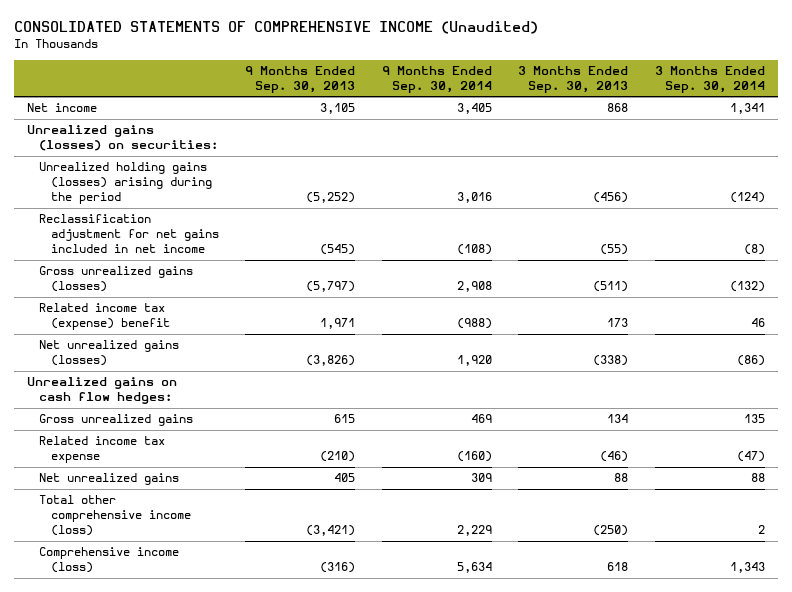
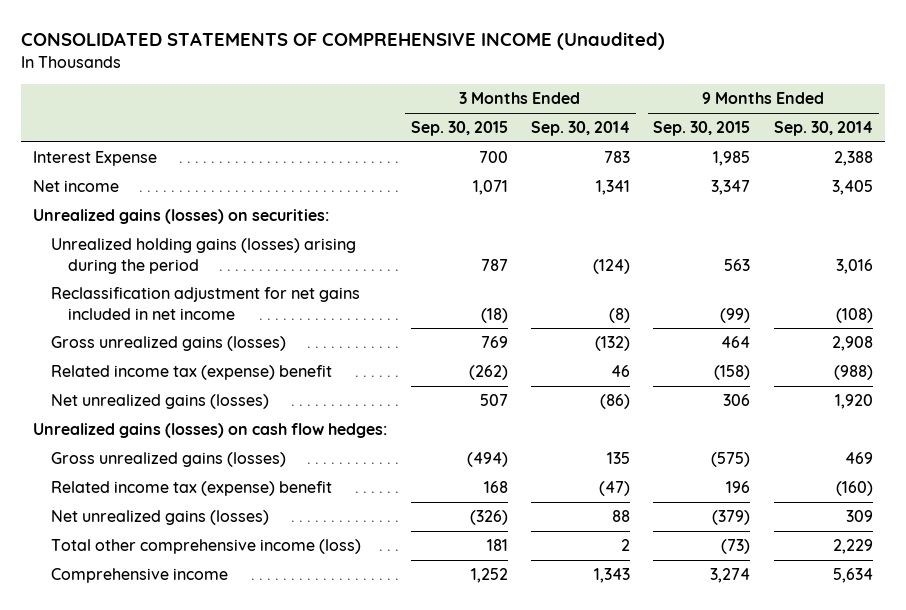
[245,66,356,94] 9 Months Ended Sep. 30, 2013 -> none
[518,66,629,94] 3 Months Ended Sep. 30, 2013 -> none
none -> [410,121,508,137] Sep. 30, 2015
none -> [653,121,751,137] Sep. 30, 2015
none -> [33,151,158,167] Interest Expense
[26,377,177,405] Unrealized gains on cash flow hedges: -> [33,423,388,439] Unrealized gains (losses) on cash flow hedges:
[38,414,193,427] Gross unrealized gains -> [50,452,286,468] Gross unrealized gains (losses)
[38,436,165,464] Related income tax expense -> [50,481,332,497] Related income tax (expense) benefit
[38,473,179,486] Net unrealized gains -> [50,510,269,526] Net unrealized gains (losses)
[38,547,179,574] Comprehensive income (loss) -> [50,568,228,584] Comprehensive income

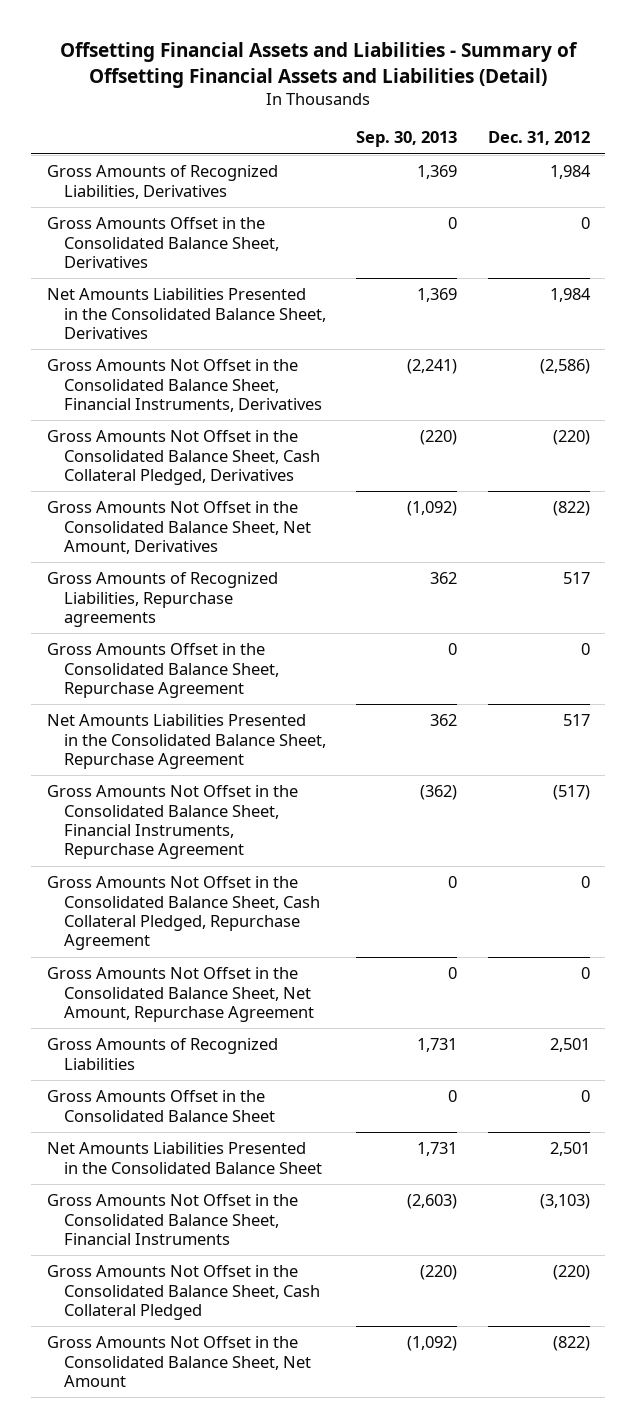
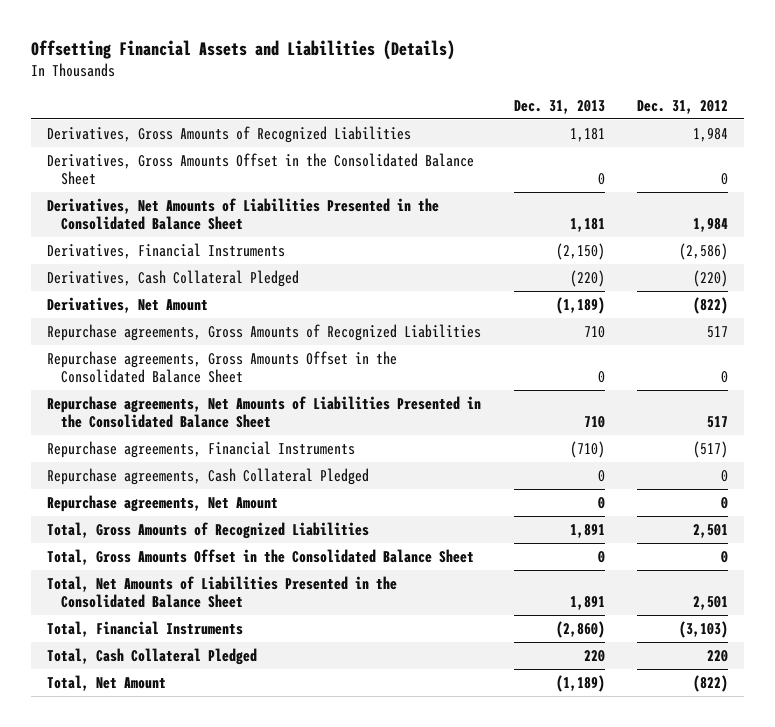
[60,41,579,88] Offsetting Financial Assets and Liabilities - Summary of Offsetting Financial Assets and Liabilities (Detail) -> [30,40,455,61] Offsetting Financial Assets and Liabilities (Details)
[356,131,458,148] Sep. 30, 2013 -> none
none -> [513,99,605,114] Dec. 31, 2013
[46,165,278,199] Gross Amounts of Recognized Liabilities, Derivatives -> [47,125,412,143] Derivatives, Gross Amounts of Recognized Liabilities
[46,217,279,268] Gross Amounts Offset in the Consolidated Balance Sheet, Derivatives -> [47,152,475,186] Derivatives, Gross Amounts Offset in the Consolidated Balance Sheet
[46,288,326,339] Net Amounts Liabilities Presented in the Consolidated Balance Sheet, Derivatives -> [47,197,440,231] Derivatives, Net Amounts of Liabilities Presented in the Consolidated Balance Sheet
[46,359,322,412] Gross Amounts Not Offset in the Consolidated Balance Sheet, Financial Instruments, Derivatives -> [47,242,286,259] Derivatives, Financial Instruments
[46,430,320,485] Gross Amounts Not Offset in the Consolidated Balance Sheet, Cash Collateral Pledged, Derivatives -> [47,269,300,287] Derivatives, Cash Collateral Pledged
[46,501,311,554] Gross Amounts Not Offset in the Consolidated Balance Sheet, Net Amount, Derivatives -> [47,296,209,313] Derivatives, Net Amount
[46,572,278,627] Gross Amounts of Recognized Liabilities, Repurchase agreements -> [47,323,482,341] Repurchase agreements, Gross Amounts of Recognized Liabilities
[46,643,279,698] Gross Amounts Offset in the Consolidated Balance Sheet, Repurchase Agreement -> [47,350,398,384] Repurchase agreements, Gross Amounts Offset in the Consolidated Balance Sheet
[46,714,326,769] Net Amounts Liabilities Presented in the Consolidated Balance Sheet, Repurchase Agreement -> [47,395,482,429] Repurchase agreements, Net Amounts of Liabilities Presented in the Consolidated Balance Sheet
[46,785,298,860] Gross Amounts Not Offset in the Consolidated Balance Sheet, Financial Instruments, Repurchase Agreement -> [47,440,356,458] Repurchase agreements, Financial Instruments
[46,876,320,951] Gross Amounts Not Offset in the Consolidated Balance Sheet, Cash Collateral Pledged, Repurchase Agreement -> [47,467,370,485] Repurchase agreements, Cash Collateral Pledged
[46,967,314,1022] Gross Amounts Not Offset in the Consolidated Balance Sheet, Net Amount, Repurchase Agreement -> [47,494,279,512] Repurchase agreements, Net Amount
[46,1038,278,1070] Gross Amounts of Recognized Liabilities -> [47,521,370,539] Total, Gross Amounts of Recognized Liabilities
[46,1090,275,1122] Gross Amounts Offset in the Consolidated Balance Sheet -> [47,548,475,565] Total, Gross Amounts Offset in the Consolidated Balance Sheet
[46,1142,322,1174] Net Amounts Liabilities Presented in the Consolidated Balance Sheet -> [47,575,398,609] Total, Net Amounts of Liabilities Presented in the Consolidated Balance Sheet
[46,1194,298,1245] Gross Amounts Not Offset in the Consolidated Balance Sheet, Financial Instruments -> [47,620,244,637] Total, Financial Instruments
[46,1265,320,1320] Gross Amounts Not Offset in the Consolidated Balance Sheet, Cash Collateral Pledged -> [47,647,258,665] Total, Cash Collateral Pledged
[553,1265,591,1281] (220) -> [707,649,729,662] 220
[46,1336,311,1387] Gross Amounts Not Offset in the Consolidated Balance Sheet, Net Amount -> [47,674,167,691] Total, Net Amount

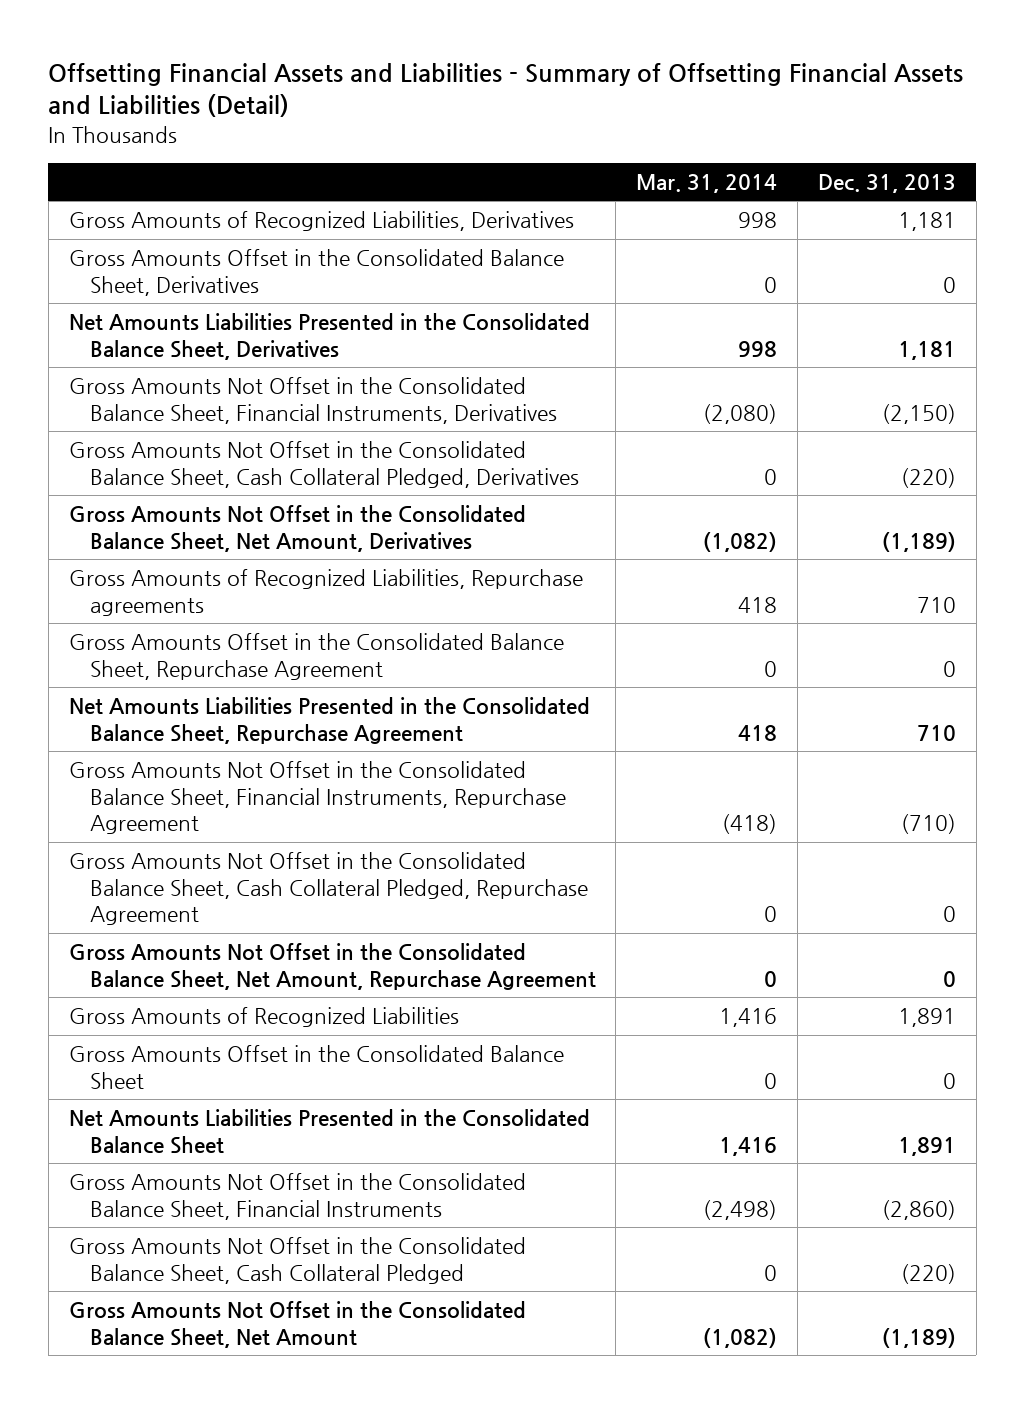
[30,40,455,61] Offsetting Financial Assets and Liabilities (Details) -> [48,62,964,118] Offsetting Financial Assets and Liabilities - Summary of Offsetting Financial Assets and Liabilities (Detail)
[637,99,729,114] Dec. 31, 2012 -> none
none -> [636,173,778,193] Mar. 31, 2014
[47,125,412,143] Derivatives, Gross Amounts of Recognized Liabilities -> [68,211,574,232] Gross Amounts of Recognized Liabilities, Derivatives
[47,152,475,186] Derivatives, Gross Amounts Offset in the Consolidated Balance Sheet -> [68,249,564,296] Gross Amounts Offset in the Consolidated Balance Sheet, Derivatives
[47,197,440,231] Derivatives, Net Amounts of Liabilities Presented in the Consolidated Balance Sheet -> [68,313,590,360] Net Amounts Liabilities Presented in the Consolidated Balance Sheet, Derivatives
[47,242,286,259] Derivatives, Financial Instruments -> [68,377,557,424] Gross Amounts Not Offset in the Consolidated Balance Sheet, Financial Instruments, Derivatives
[47,269,300,287] Derivatives, Cash Collateral Pledged -> [68,441,579,488] Gross Amounts Not Offset in the Consolidated Balance Sheet, Cash Collateral Pledged, Derivatives
[47,296,209,313] Derivatives, Net Amount -> [68,505,526,552] Gross Amounts Not Offset in the Consolidated Balance Sheet, Net Amount, Derivatives
[47,323,482,341] Repurchase agreements, Gross Amounts of Recognized Liabilities -> [68,569,583,616] Gross Amounts of Recognized Liabilities, Repurchase agreements
[47,350,398,384] Repurchase agreements, Gross Amounts Offset in the Consolidated Balance Sheet -> [68,633,564,680] Gross Amounts Offset in the Consolidated Balance Sheet, Repurchase Agreement
[47,395,482,429] Repurchase agreements, Net Amounts of Liabilities Presented in the Consolidated Balance Sheet -> [68,697,590,744] Net Amounts Liabilities Presented in the Consolidated Balance Sheet, Repurchase Agreement
[47,440,356,458] Repurchase agreements, Financial Instruments -> [68,761,566,835] Gross Amounts Not Offset in the Consolidated Balance Sheet, Financial Instruments, Repurchase Agreement
[47,467,370,485] Repurchase agreements, Cash Collateral Pledged -> [68,852,588,926] Gross Amounts Not Offset in the Consolidated Balance Sheet, Cash Collateral Pledged, Repurchase Agreement
[47,494,279,512] Repurchase agreements, Net Amount -> [68,943,596,990] Gross Amounts Not Offset in the Consolidated Balance Sheet, Net Amount, Repurchase Agreement
[47,521,370,539] Total, Gross Amounts of Recognized Liabilities -> [68,1007,459,1028] Gross Amounts of Recognized Liabilities
[47,548,475,565] Total, Gross Amounts Offset in the Consolidated Balance Sheet -> [68,1045,564,1089] Gross Amounts Offset in the Consolidated Balance Sheet
[47,575,398,609] Total, Net Amounts of Liabilities Presented in the Consolidated Balance Sheet -> [68,1109,590,1154] Net Amounts Liabilities Presented in the Consolidated Balance Sheet
[47,620,244,637] Total, Financial Instruments -> [68,1173,526,1220] Gross Amounts Not Offset in the Consolidated Balance Sheet, Financial Instruments
[47,647,258,665] Total, Cash Collateral Pledged -> [68,1237,526,1284] Gross Amounts Not Offset in the Consolidated Balance Sheet, Cash Collateral Pledged
[583,649,605,662] 220 -> [900,1263,956,1284] (220)
[47,674,167,691] Total, Net Amount -> [68,1301,526,1348] Gross Amounts Not Offset in the Consolidated Balance Sheet, Net Amount

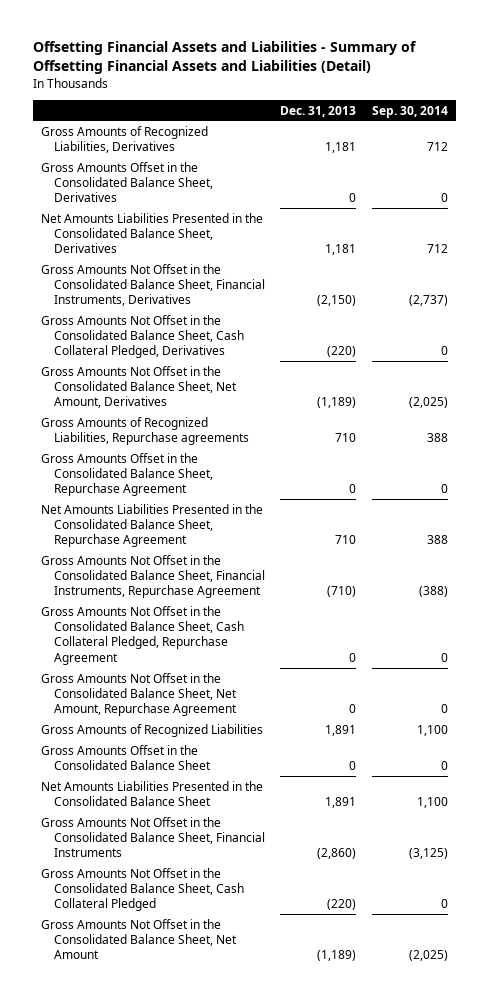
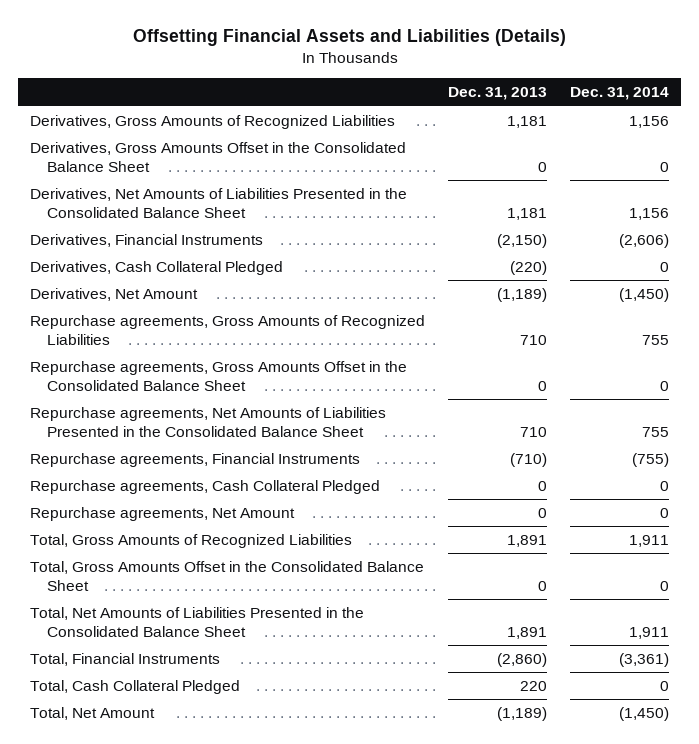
[33,41,418,75] Offsetting Financial Assets and Liabilities - Summary of Offsetting Financial Assets and Liabilities (Detail) -> [132,29,566,47] Offsetting Financial Assets and Liabilities (Details)
[372,105,449,118] Sep. 30, 2014 -> none
none -> [570,87,670,101] Dec. 31, 2014
[40,125,208,154] Gross Amounts of Recognized Liabilities, Derivatives -> [29,114,395,129] Derivatives, Gross Amounts of Recognized Liabilities
[40,161,213,203] Gross Amounts Offset in the Consolidated Balance Sheet, Derivatives -> [29,141,406,172] Derivatives, Gross Amounts Offset in the Consolidated Balance Sheet
[40,212,263,254] Net Amounts Liabilities Presented in the Consolidated Balance Sheet, Derivatives -> [29,187,407,218] Derivatives, Net Amounts of Liabilities Presented in the Consolidated Balance Sheet
[40,263,265,307] Gross Amounts Not Offset in the Consolidated Balance Sheet, Financial Instruments, Derivatives -> [29,233,263,247] Derivatives, Financial Instruments
[40,314,244,359] Gross Amounts Not Offset in the Consolidated Balance Sheet, Cash Collateral Pledged, Derivatives -> [29,260,283,275] Derivatives, Cash Collateral Pledged
[40,365,237,409] Gross Amounts Not Offset in the Consolidated Balance Sheet, Net Amount, Derivatives -> [29,287,198,301] Derivatives, Net Amount
[40,416,249,446] Gross Amounts of Recognized Liabilities, Repurchase agreements -> [29,314,425,345] Repurchase agreements, Gross Amounts of Recognized Liabilities
[40,452,213,497] Gross Amounts Offset in the Consolidated Balance Sheet, Repurchase Agreement -> [29,360,407,391] Repurchase agreements, Gross Amounts Offset in the Consolidated Balance Sheet
[40,503,263,548] Net Amounts Liabilities Presented in the Consolidated Balance Sheet, Repurchase Agreement -> [29,406,386,437] Repurchase agreements, Net Amounts of Liabilities Presented in the Consolidated Balance Sheet
[40,554,265,599] Gross Amounts Not Offset in the Consolidated Balance Sheet, Financial Instruments, Repurchase Agreement -> [29,452,360,467] Repurchase agreements, Financial Instruments
[40,605,244,665] Gross Amounts Not Offset in the Consolidated Balance Sheet, Cash Collateral Pledged, Repurchase Agreement -> [29,479,380,494] Repurchase agreements, Cash Collateral Pledged
[40,672,237,717] Gross Amounts Not Offset in the Consolidated Balance Sheet, Net Amount, Repurchase Agreement -> [29,506,295,521] Repurchase agreements, Net Amount
[40,723,263,737] Gross Amounts of Recognized Liabilities -> [29,533,352,548] Total, Gross Amounts of Recognized Liabilities
[40,744,211,771] Gross Amounts Offset in the Consolidated Balance Sheet -> [29,560,424,591] Total, Gross Amounts Offset in the Consolidated Balance Sheet
[40,780,263,807] Net Amounts Liabilities Presented in the Consolidated Balance Sheet -> [29,606,364,637] Total, Net Amounts of Liabilities Presented in the Consolidated Balance Sheet
[40,816,265,858] Gross Amounts Not Offset in the Consolidated Balance Sheet, Financial Instruments -> [29,652,220,666] Total, Financial Instruments
[40,867,244,912] Gross Amounts Not Offset in the Consolidated Balance Sheet, Cash Collateral Pledged -> [29,679,240,694] Total, Cash Collateral Pledged
[327,899,357,911] (220) -> [520,680,548,691] 220
[40,918,237,960] Gross Amounts Not Offset in the Consolidated Balance Sheet, Net Amount -> [29,706,155,720] Total, Net Amount

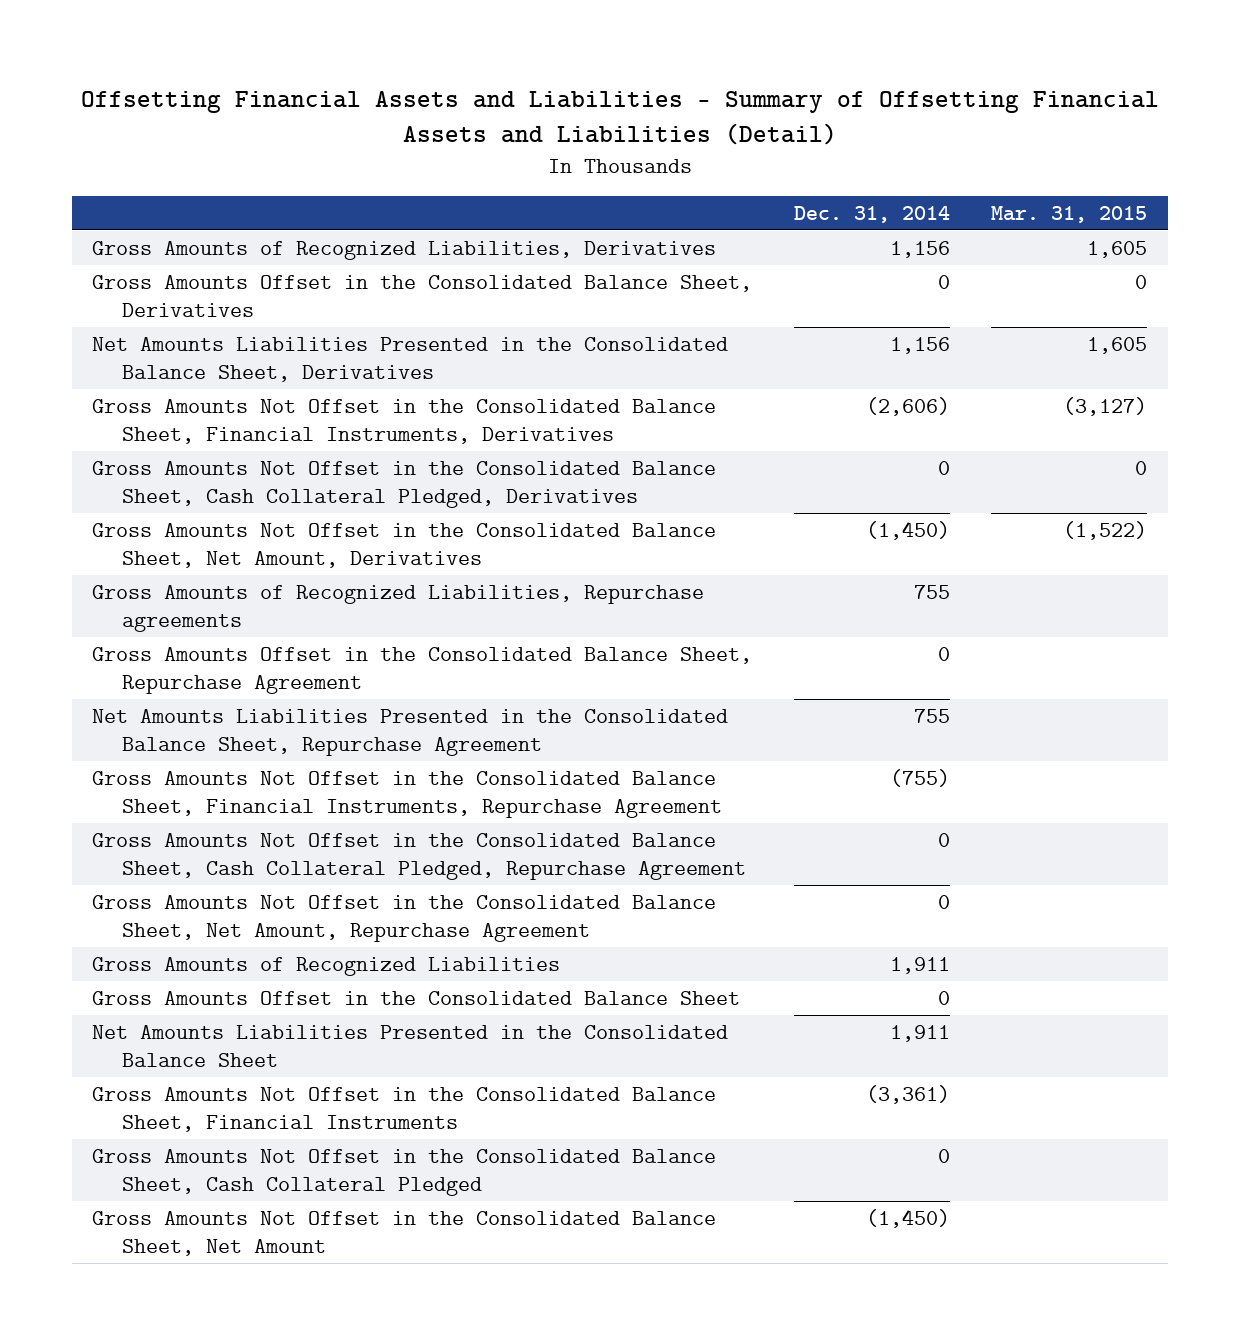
[132,29,566,47] Offsetting Financial Assets and Liabilities (Details) -> [80,91,1159,146] Offsetting Financial Assets and Liabilities - Summary of Offsetting Financial Assets and Liabilities (Detail)
[448,87,548,101] Dec. 31, 2013 -> none
none -> [991,205,1148,223] Mar. 31, 2015
[29,114,395,129] Derivatives, Gross Amounts of Recognized Liabilities -> [92,240,717,260] Gross Amounts of Recognized Liabilities, Derivatives
[29,141,406,172] Derivatives, Gross Amounts Offset in the Consolidated Balance Sheet -> [92,274,753,317] Gross Amounts Offset in the Consolidated Balance Sheet, Derivatives
[29,187,407,218] Derivatives, Net Amounts of Liabilities Presented in the Consolidated Balance Sheet -> [92,336,729,382] Net Amounts Liabilities Presented in the Consolidated Balance Sheet, Derivatives
[29,233,263,247] Derivatives, Financial Instruments -> [92,398,717,444] Gross Amounts Not Offset in the Consolidated Balance Sheet, Financial Instruments, Derivatives
[29,260,283,275] Derivatives, Cash Collateral Pledged -> [92,460,717,508] Gross Amounts Not Offset in the Consolidated Balance Sheet, Cash Collateral Pledged, Derivatives
[29,287,198,301] Derivatives, Net Amount -> [92,522,717,568] Gross Amounts Not Offset in the Consolidated Balance Sheet, Net Amount, Derivatives
[29,314,425,345] Repurchase agreements, Gross Amounts of Recognized Liabilities -> [92,584,705,632] Gross Amounts of Recognized Liabilities, Repurchase agreements
[29,360,407,391] Repurchase agreements, Gross Amounts Offset in the Consolidated Balance Sheet -> [92,646,753,694] Gross Amounts Offset in the Consolidated Balance Sheet, Repurchase Agreement
[29,406,386,437] Repurchase agreements, Net Amounts of Liabilities Presented in the Consolidated Balance Sheet -> [92,708,729,756] Net Amounts Liabilities Presented in the Consolidated Balance Sheet, Repurchase Agreement
[29,452,360,467] Repurchase agreements, Financial Instruments -> [92,770,722,818] Gross Amounts Not Offset in the Consolidated Balance Sheet, Financial Instruments, Repurchase Agreement
[29,479,380,494] Repurchase agreements, Cash Collateral Pledged -> [92,832,746,880] Gross Amounts Not Offset in the Consolidated Balance Sheet, Cash Collateral Pledged, Repurchase Agreement
[29,506,295,521] Repurchase agreements, Net Amount -> [92,894,717,942] Gross Amounts Not Offset in the Consolidated Balance Sheet, Net Amount, Repurchase Agreement
[29,533,352,548] Total, Gross Amounts of Recognized Liabilities -> [92,956,561,976] Gross Amounts of Recognized Liabilities
[29,560,424,591] Total, Gross Amounts Offset in the Consolidated Balance Sheet -> [92,990,741,1005] Gross Amounts Offset in the Consolidated Balance Sheet
[29,606,364,637] Total, Net Amounts of Liabilities Presented in the Consolidated Balance Sheet -> [92,1024,729,1067] Net Amounts Liabilities Presented in the Consolidated Balance Sheet
[29,652,220,666] Total, Financial Instruments -> [92,1086,717,1132] Gross Amounts Not Offset in the Consolidated Balance Sheet, Financial Instruments
[29,679,240,694] Total, Cash Collateral Pledged -> [92,1148,717,1196] Gross Amounts Not Offset in the Consolidated Balance Sheet, Cash Collateral Pledged
[29,706,155,720] Total, Net Amount -> [92,1210,717,1256] Gross Amounts Not Offset in the Consolidated Balance Sheet, Net Amount

